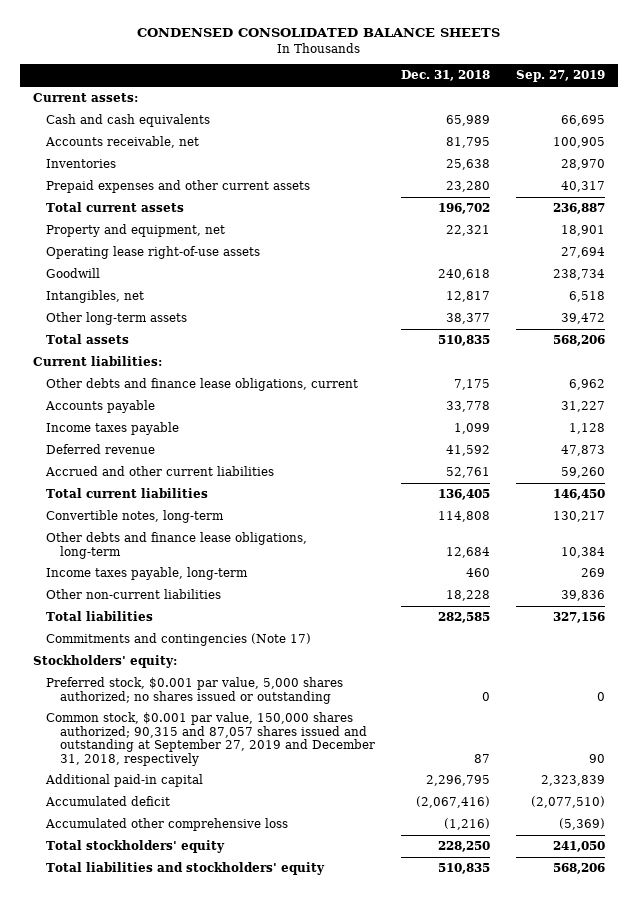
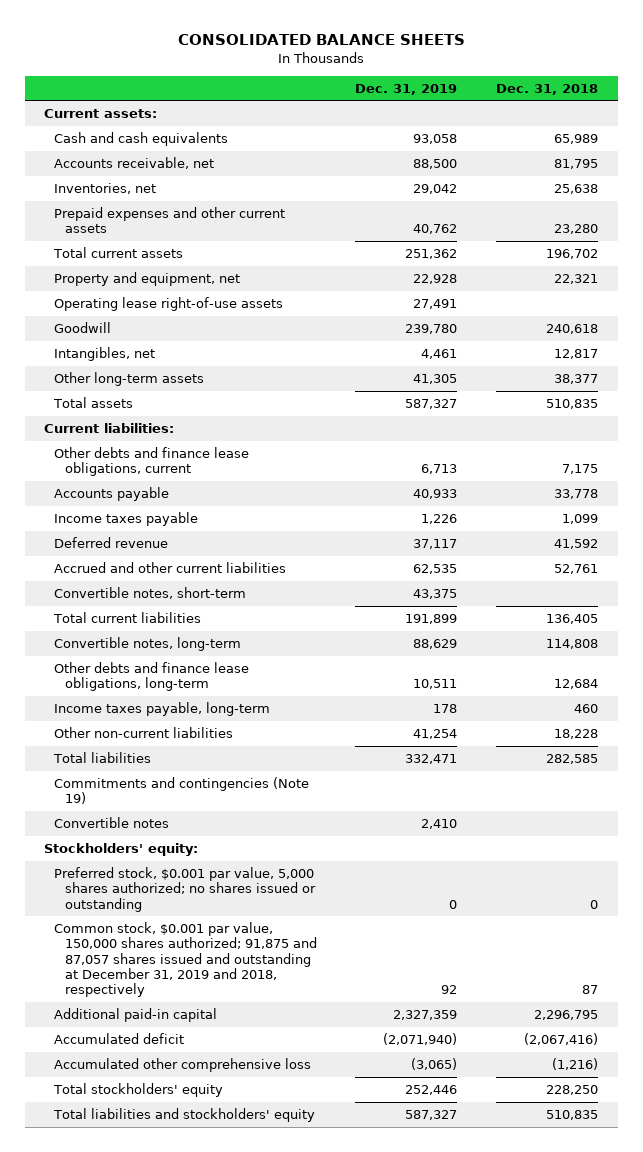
[136,28,500,38] CONDENSED CONSOLIDATED BALANCE SHEETS -> [178,34,466,46] CONSOLIDATED BALANCE SHEETS
[516,70,606,83] Sep. 27, 2019 -> none
none -> [355,83,458,95] Dec. 31, 2019
[46,159,117,169] Inventories -> [54,183,157,195] Inventories, net
none -> [54,587,247,600] Convertible notes, short-term
[46,633,312,647] Commitments and contingencies (Note 17) -> [54,777,310,805] Commitments and contingencies (Note 19)
none -> [54,817,170,829] Convertible notes
[46,712,376,766] Common stock, $0.001 par value, 150,000 shares authorized; 90,315 and 87,057 shares issued and outstanding at September 27, 2019 and December 31, 2018, respectively -> [54,922,317,998] Common stock, $0.001 par value, 150,000 shares authorized; 91,875 and 87,057 shares issued and outstanding at December 31, 2019 and 2018, respectively

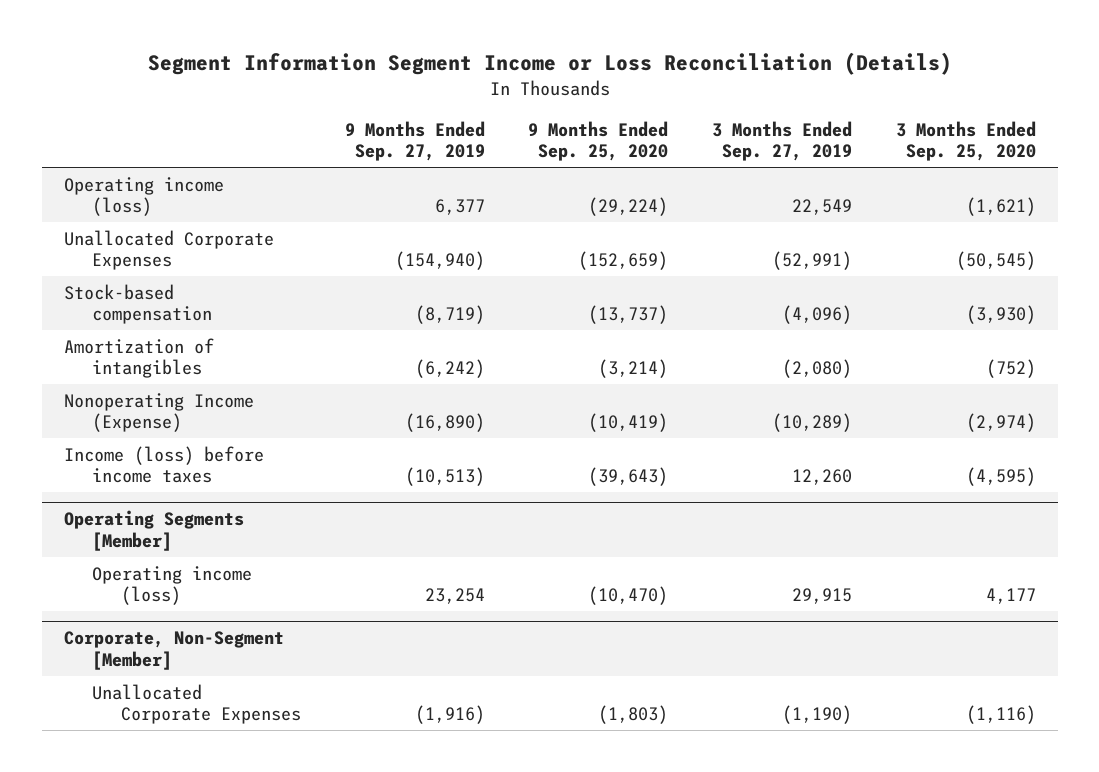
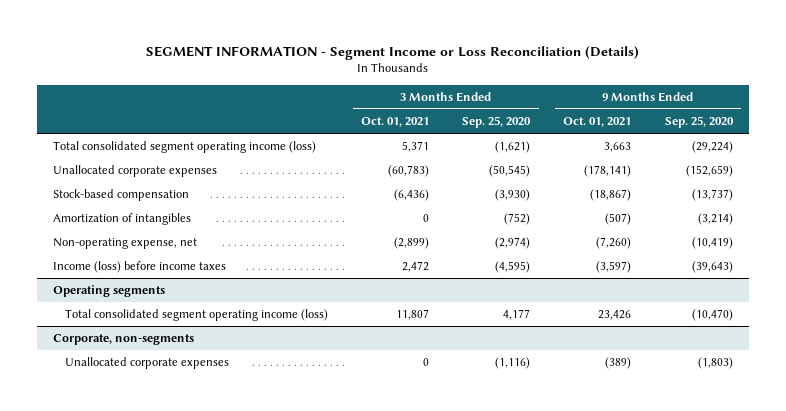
[147,52,952,76] Segment Information Segment Income or Loss Reconciliation (Details) -> [145,45,639,60] SEGMENT INFORMATION - Segment Income or Loss Reconciliation (Details)
[344,120,485,162] 9 Months Ended Sep. 27, 2019 -> none
[712,120,853,162] 3 Months Ended Sep. 27, 2019 -> none
none -> [361,117,430,128] Oct. 01, 2021
none -> [563,117,632,128] Oct. 01, 2021
[63,176,224,217] Operating income (loss) -> [53,141,317,154] Total consolidated segment operating income (loss)
[63,229,274,271] Unallocated Corporate Expenses -> [53,165,218,178] Unallocated corporate expenses
[63,392,254,433] Nonoperating Income (Expense) -> [53,238,198,250] Non-operating expense, net
[63,510,244,552] Operating Segments [Member] -> [53,285,166,298] Operating segments
[92,565,253,606] Operating income (loss) -> [65,309,329,322] Total consolidated segment operating income (loss)
[63,631,284,671] Corporate, Non-Segment [Member] -> [53,334,195,346] Corporate, non-segments
[92,683,302,725] Unallocated Corporate Expenses -> [65,357,230,370] Unallocated corporate expenses

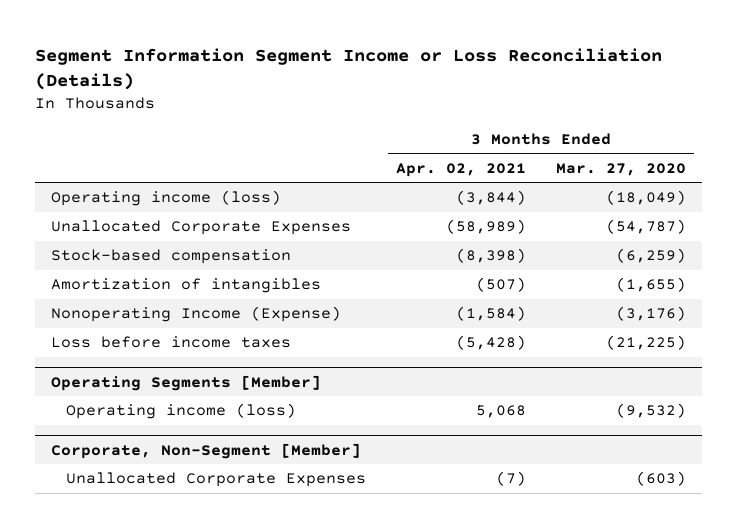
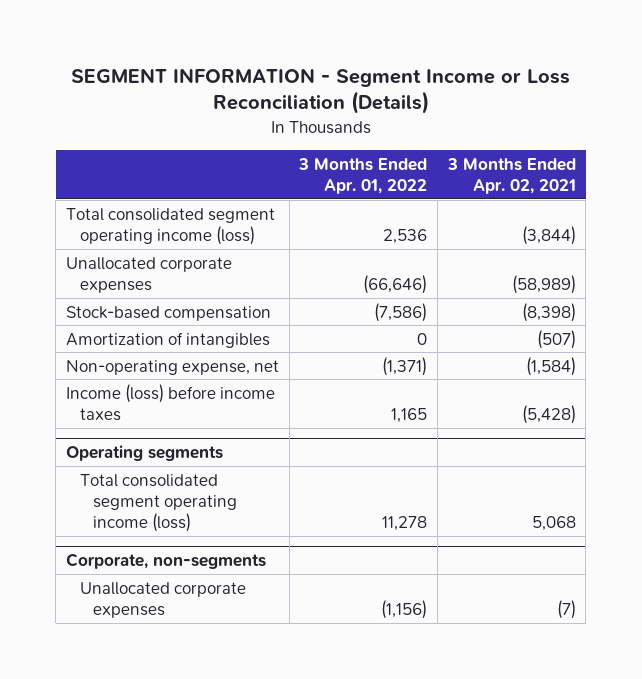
[35,47,663,91] Segment Information Segment Income or Loss Reconciliation (Details) -> [70,67,570,115] SEGMENT INFORMATION - Segment Income or Loss Reconciliation (Details)
[556,162,687,176] Mar. 27, 2020 -> none
none -> [298,157,428,194] 3 Months Ended Apr. 01, 2022
[50,190,281,207] Operating income (loss) -> [66,207,276,245] Total consolidated segment operating income (loss)
[50,220,351,236] Unallocated Corporate Expenses -> [66,256,233,293] Unallocated corporate expenses
[50,306,341,323] Nonoperating Income (Expense) -> [66,359,280,375] Non-operating expense, net
[50,336,291,349] Loss before income taxes -> [66,383,276,421] Income (loss) before income taxes
[50,374,321,391] Operating Segments [Member] -> [66,445,224,462] Operating segments
[65,403,296,420] Operating income (loss) -> [79,473,237,533] Total consolidated segment operating income (loss)
[50,442,361,459] Corporate, Non-Segment [Member] -> [66,553,267,570] Corporate, non-segments
[65,472,366,488] Unallocated Corporate Expenses -> [79,581,246,618] Unallocated corporate expenses

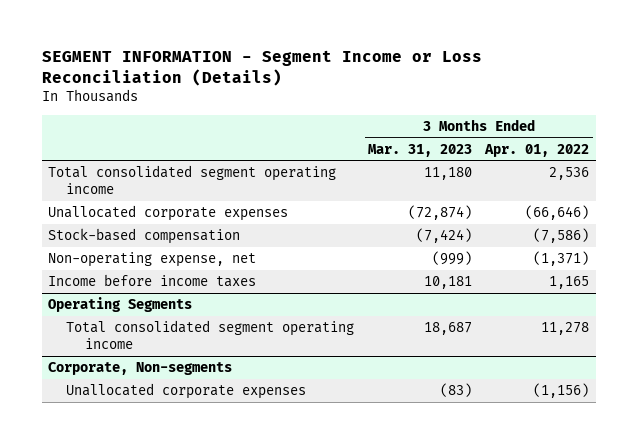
[446,157,576,194] 3 Months Ended Apr. 02, 2021 -> none
none -> [367,143,472,157] Mar. 31, 2023
[66,207,276,245] Total consolidated segment operating income (loss) -> [48,165,337,195] Total consolidated segment operating income
[66,331,271,348] Amortization of intangibles -> none
[66,383,276,421] Income (loss) before income taxes -> [48,274,257,288] Income before income taxes
[66,445,224,462] Operating segments -> [48,297,193,313] Operating Segments
[79,473,237,533] Total consolidated segment operating income (loss) -> [66,320,355,350] Total consolidated segment operating income
[66,553,267,570] Corporate, non-segments -> [48,362,233,376] Corporate, Non-segments

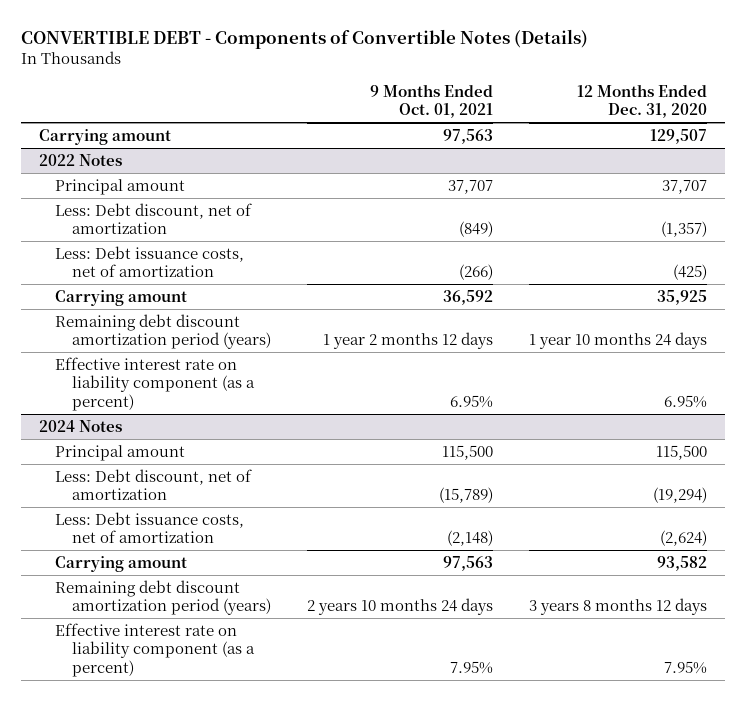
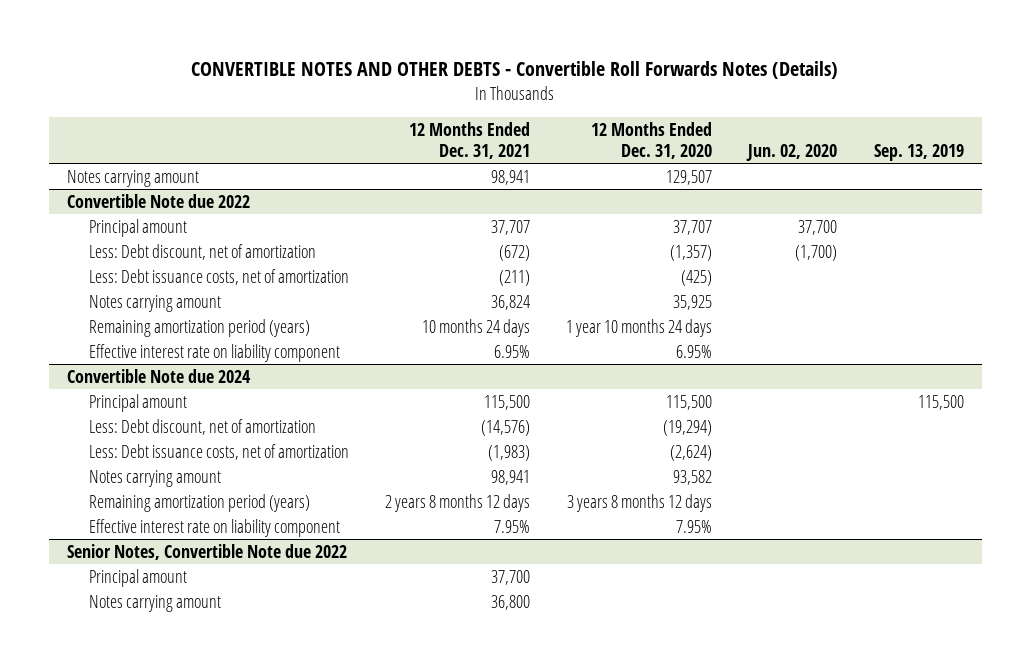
[20,28,588,49] CONVERTIBLE DEBT - Components of Convertible Notes (Details) -> [191,60,839,79] CONVERTIBLE NOTES AND OTHER DEBTS - Convertible Roll Forwards Notes (Details)
[369,83,493,119] 9 Months Ended Oct. 01, 2021 -> none
none -> [409,121,531,159] 12 Months Ended Dec. 31, 2021
none -> [746,143,838,161] Jun. 02, 2020
none -> [873,143,964,161] Sep. 13, 2019
[38,153,122,166] 2022 Notes -> none
[38,128,171,145] Carrying amount -> [66,169,199,187] Notes carrying amount
none -> [66,193,250,208] Convertible Note due 2022
[55,289,188,306] Carrying amount -> [88,294,221,312] Notes carrying amount
[55,313,271,350] Remaining debt discount amortization period (years) -> [88,318,310,337] Remaining amortization period (years)
[55,356,255,412] Effective interest rate on liability component (as a percent) -> [88,343,340,362] Effective interest rate on liability component
[38,419,122,432] 2024 Notes -> [66,368,251,383] Convertible Note due 2024
[55,555,188,572] Carrying amount -> [88,469,221,487] Notes carrying amount
[55,579,271,616] Remaining debt discount amortization period (years) -> [88,493,310,512] Remaining amortization period (years)
[55,622,255,678] Effective interest rate on liability component (as a percent) -> [88,518,340,537] Effective interest rate on liability component
none -> [66,543,347,560] Senior Notes, Convertible Note due 2022
none -> [88,568,187,587] Principal amount
none -> [88,594,221,612] Notes carrying amount

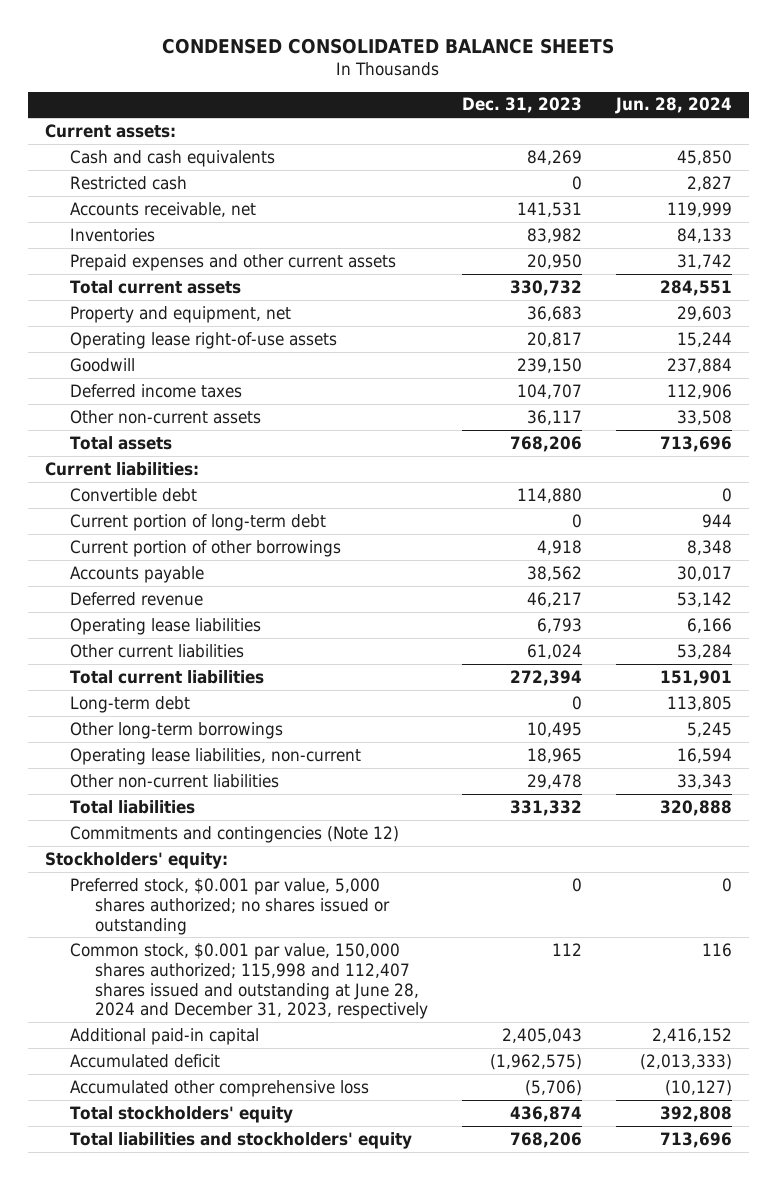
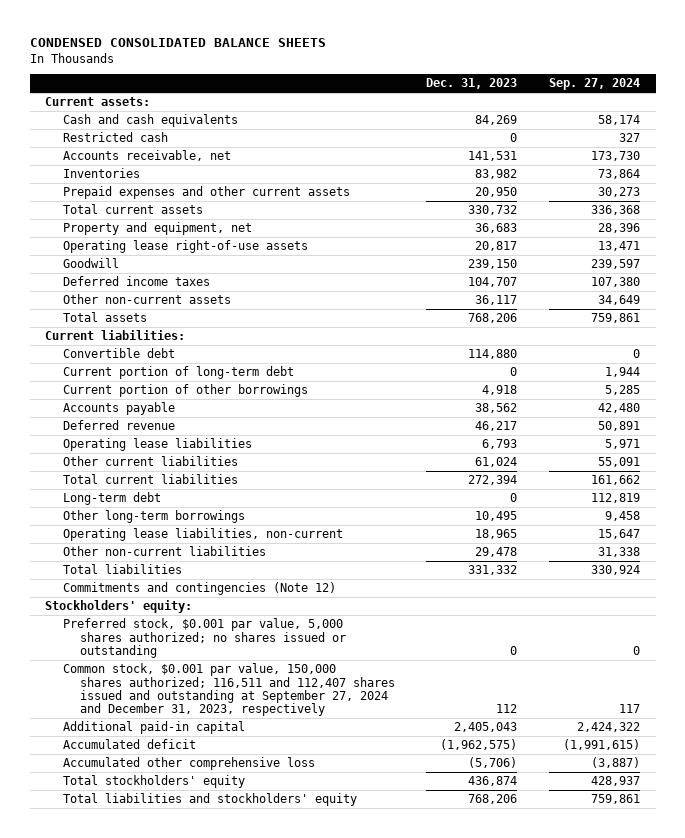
[614,97,732,115] Jun. 28, 2024 -> none
none -> [548,78,640,91] Sep. 27, 2024
[69,942,428,1020] Common stock, $0.001 par value, 150,000 shares authorized; 115,998 and 112,407 shares issued and outstanding at June 28, 2024 and December 31, 2023, respectively -> [62,663,395,716] Common stock, $0.001 par value, 150,000 shares authorized; 116,511 and 112,407 shares issued and outstanding at September 27, 2024 and December 31, 2023, respectively

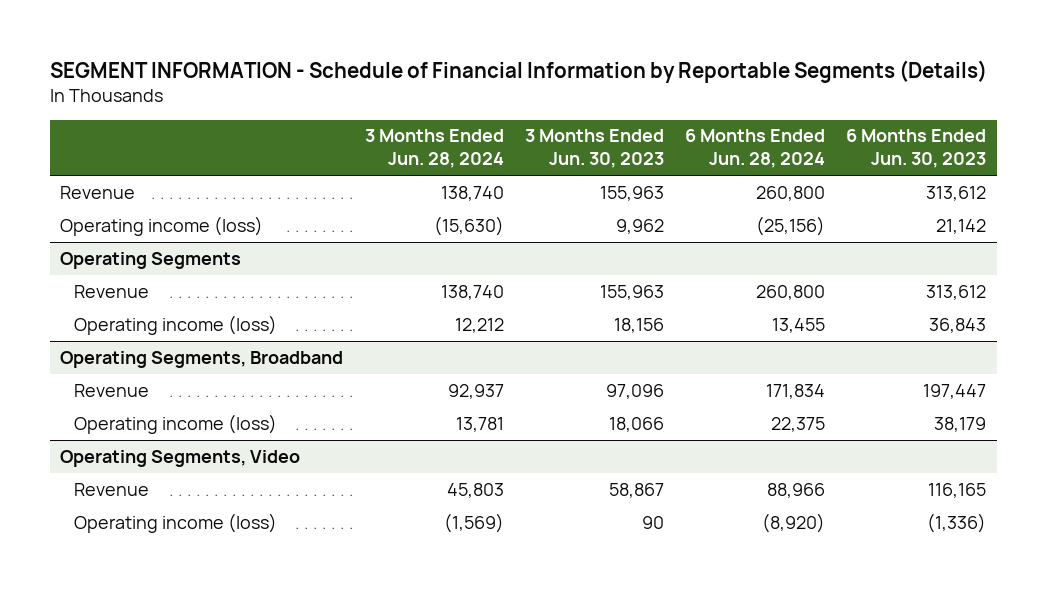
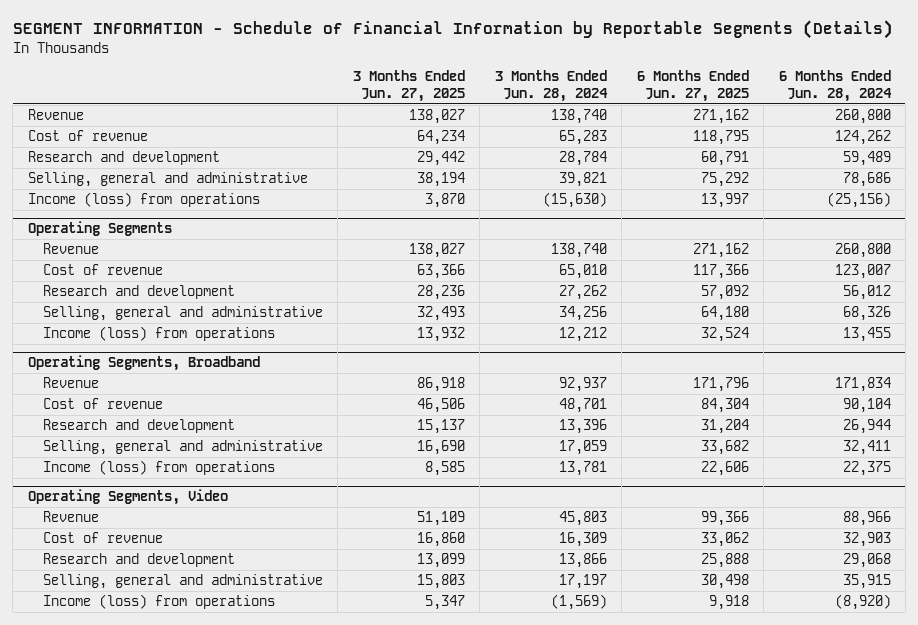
[524,129,664,169] 3 Months Ended Jun. 30, 2023 -> none
[846,129,987,169] 6 Months Ended Jun. 30, 2023 -> none
none -> [352,70,465,102] 3 Months Ended Jun. 27, 2025
none -> [636,70,749,102] 6 Months Ended Jun. 27, 2025
none -> [27,130,148,142] Cost of revenue
none -> [27,151,220,166] Research and development
none -> [27,172,308,188] Selling, general and administrative
[60,215,264,236] Operating income (loss) -> [27,192,260,208] Income (loss) from operations
none -> [42,264,163,276] Cost of revenue
none -> [42,285,235,300] Research and development
none -> [42,306,323,322] Selling, general and administrative
[74,314,278,335] Operating income (loss) -> [42,326,275,342] Income (loss) from operations
none -> [42,398,163,410] Cost of revenue
none -> [42,419,235,434] Research and development
none -> [42,440,323,456] Selling, general and administrative
[74,413,278,434] Operating income (loss) -> [42,460,275,476] Income (loss) from operations
none -> [42,532,163,544] Cost of revenue
none -> [42,553,235,568] Research and development
none -> [42,574,323,590] Selling, general and administrative
[74,512,278,533] Operating income (loss) -> [42,594,275,610] Income (loss) from operations

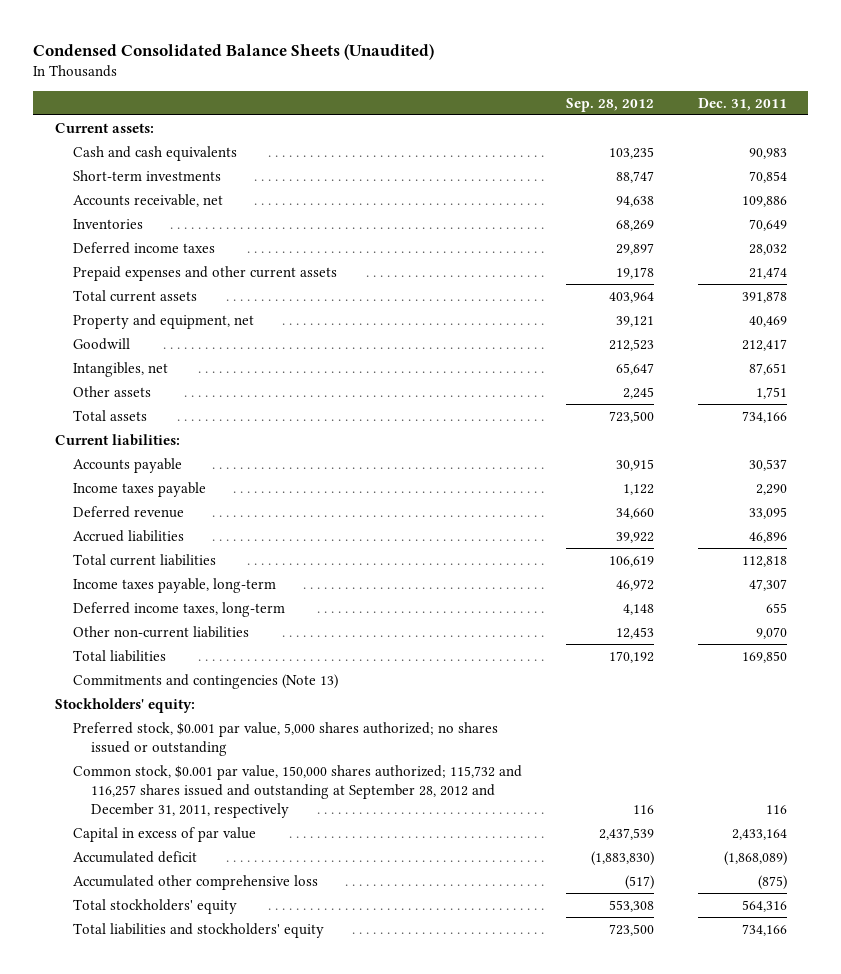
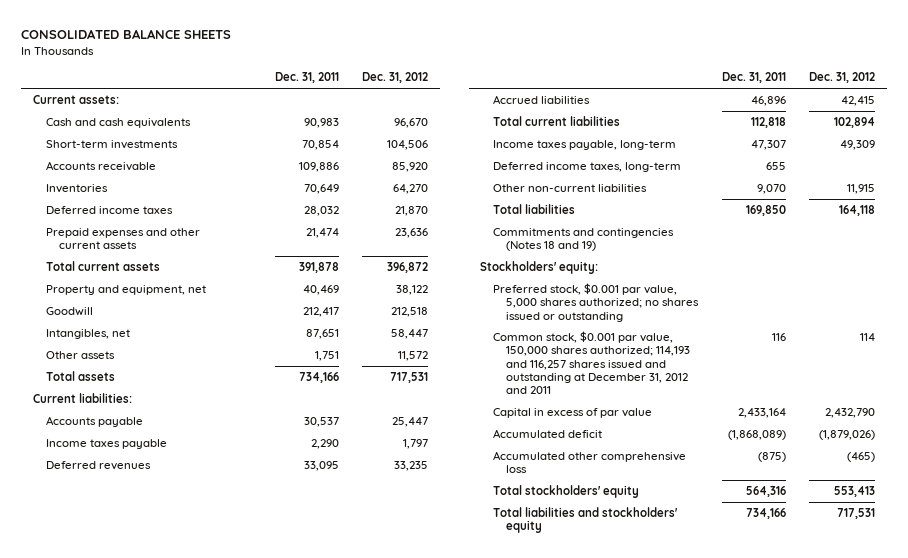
[32,44,434,61] Condensed Consolidated Balance Sheets (Unaudited) -> [21,29,232,40] CONSOLIDATED BALANCE SHEETS
[565,97,654,112] Sep. 28, 2012 -> none
none -> [362,72,429,84] Dec. 31, 2012
[72,193,223,207] Accounts receivable, net -> [46,161,157,172] Accounts receivable
[72,505,184,518] Deferred revenue -> [46,461,152,471] Deferred revenues
[72,673,338,689] Commitments and contingencies (Note 13) -> [493,228,675,252] Commitments and contingencies (Notes 18 and 19)
[72,764,522,819] Common stock, $0.001 par value, 150,000 shares authorized; 115,732 and 116,257 shares issued and outstanding at September 28, 2012 and December 31, 2011, respectively -> [493,331,691,395] Common stock, $0.001 par value, 150,000 shares authorized; 114,193 and 116,257 shares issued and outstanding at December 31, 2012 and 2011

